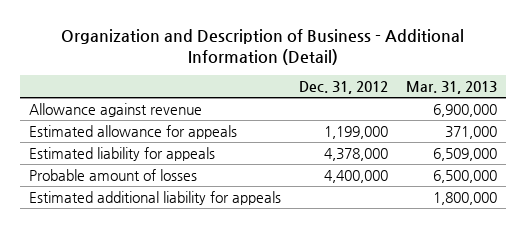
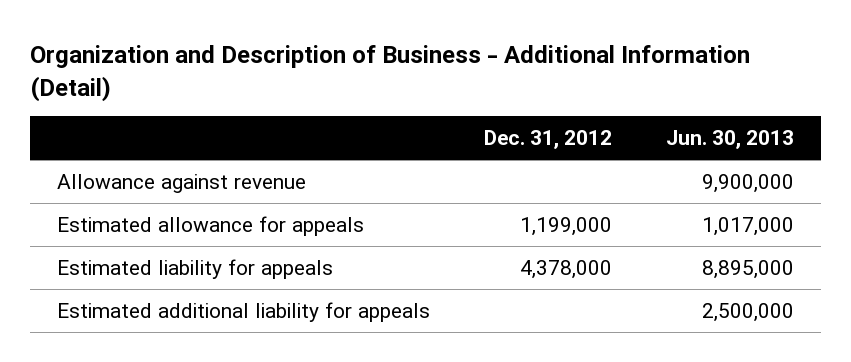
[405,80,497,94] Mar. 31, 2013 -> none
none -> [665,130,794,150] Jun. 30, 2013
[29,168,198,181] Probable amount of losses -> none

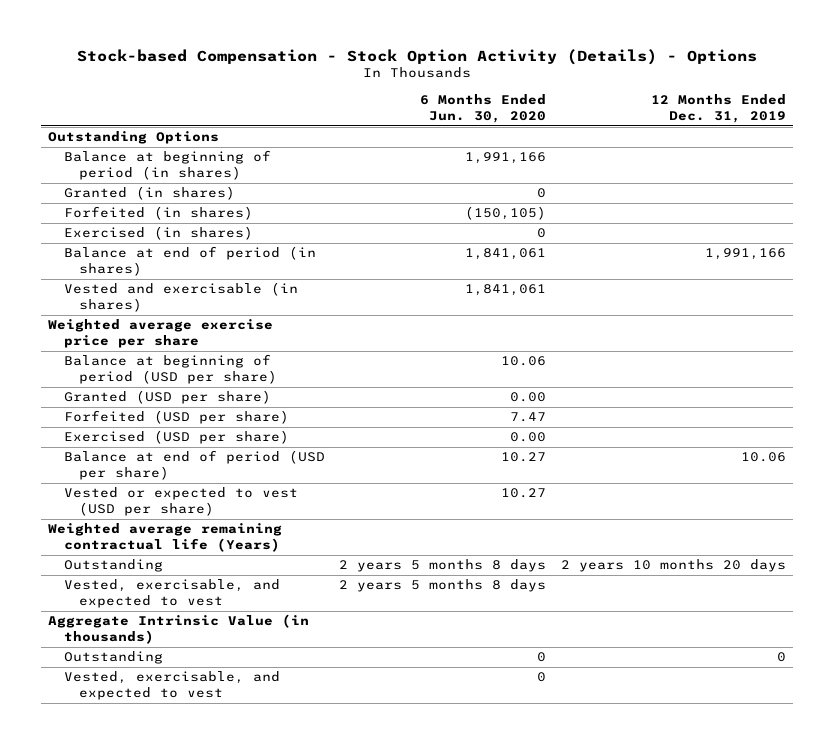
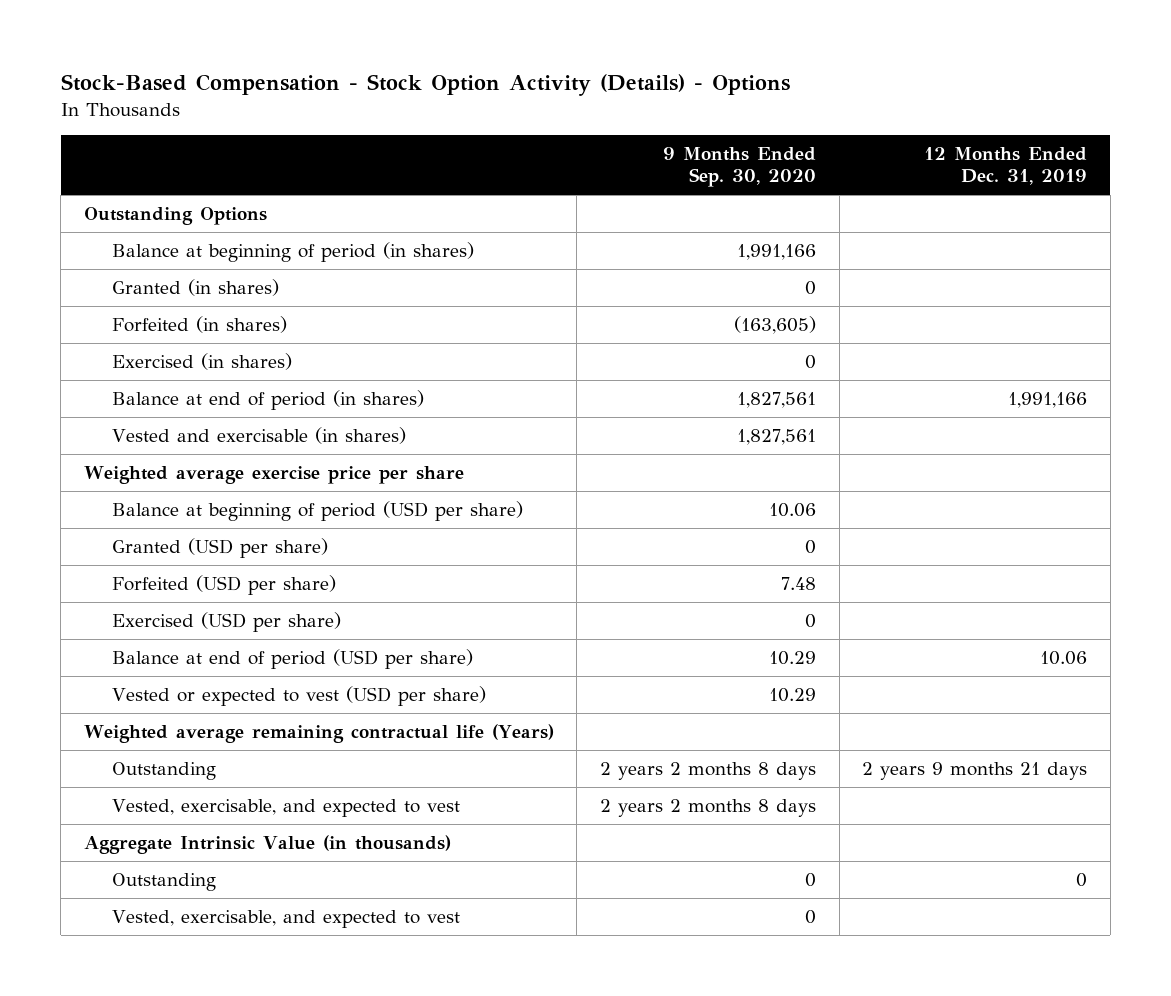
[77,48,758,65] Stock-based Compensation - Stock Option Activity (Details) - Options -> [60,74,790,97] Stock-Based Compensation - Stock Option Activity (Details) - Options
[420,94,547,124] 6 Months Ended Jun. 30, 2020 -> none
none -> [662,147,816,188] 9 Months Ended Sep. 30, 2020
[560,559,786,573] 2 years 10 months 20 days -> [862,762,1088,781] 2 years 9 months 21 days

